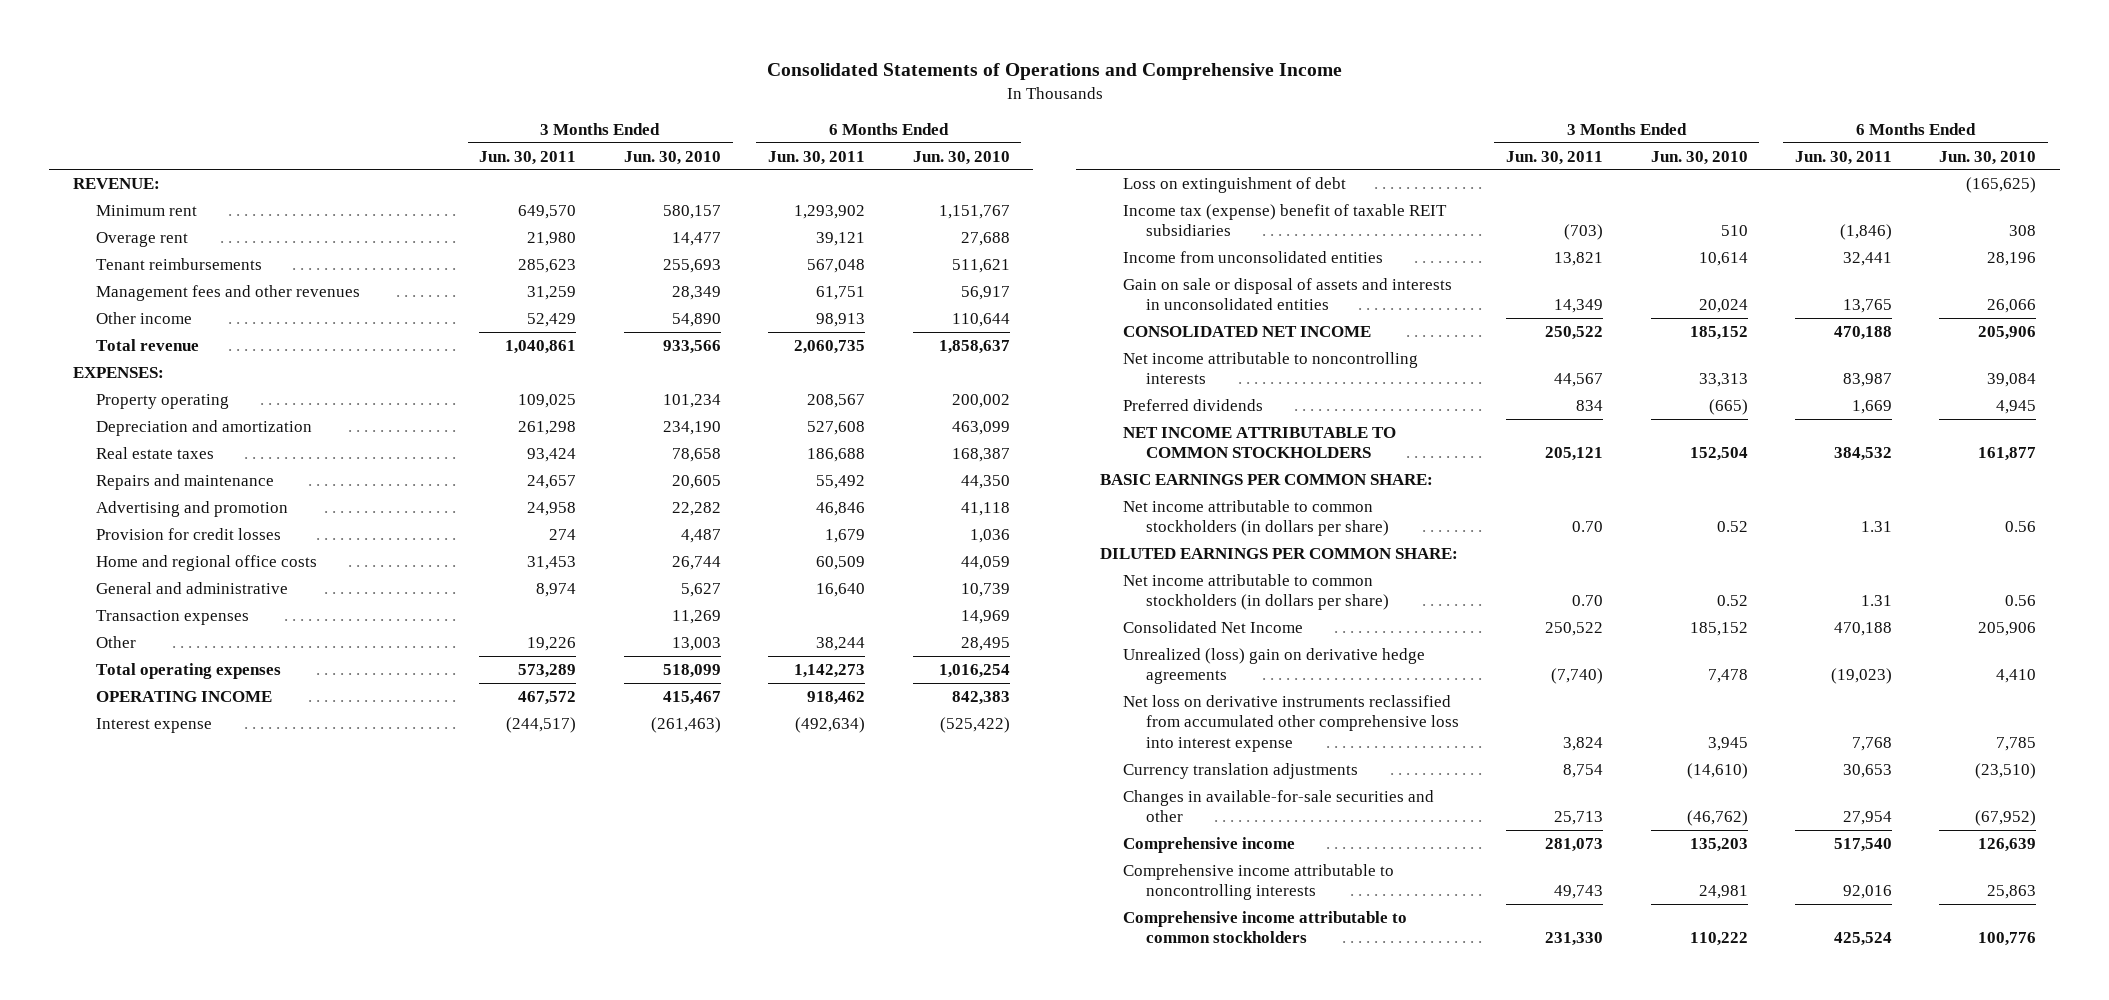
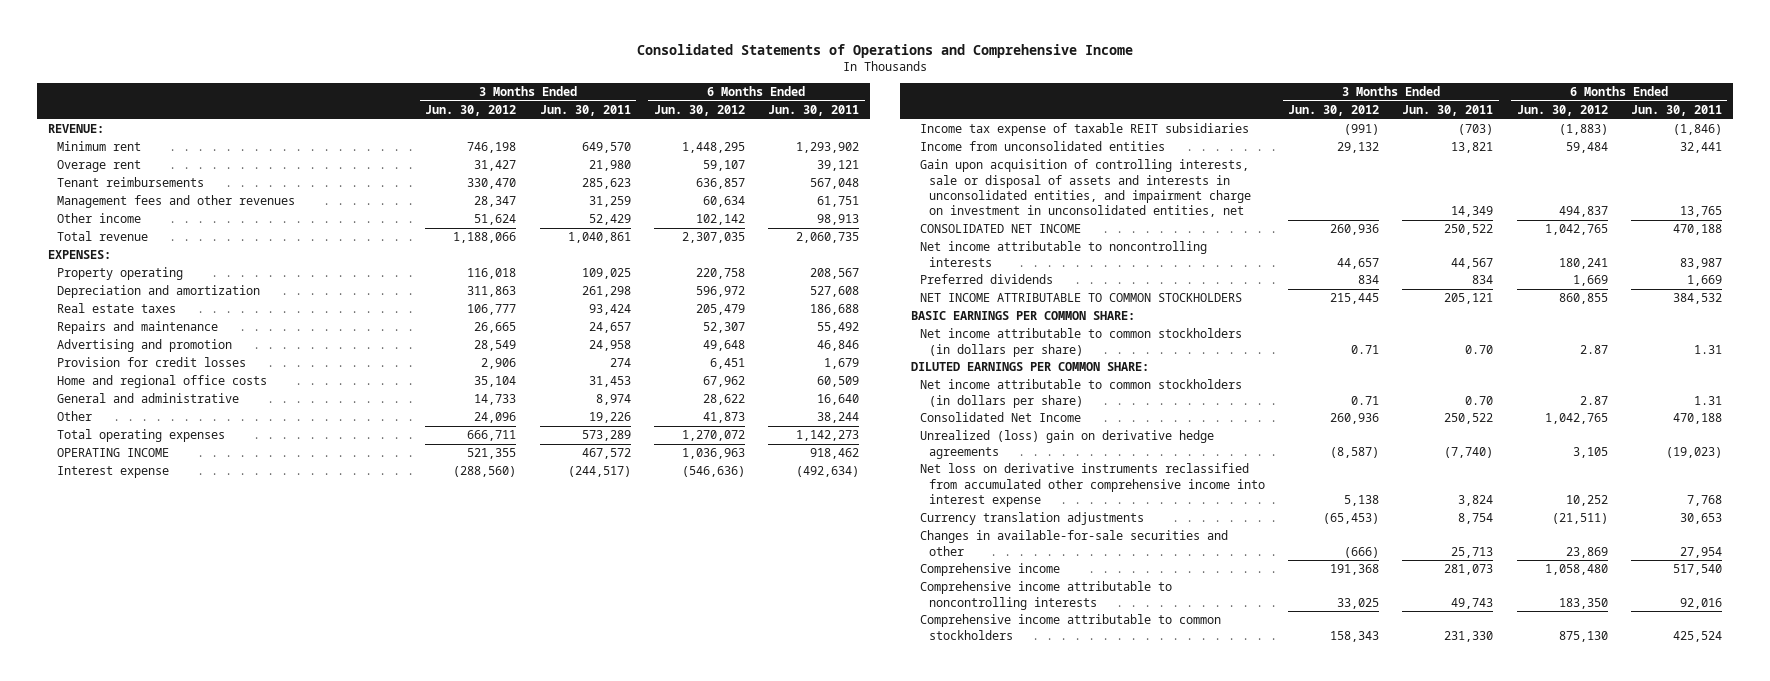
[623,150,721,165] Jun. 30, 2010 -> none
[912,150,1010,165] Jun. 30, 2010 -> none
none -> [425,105,517,117] Jun. 30, 2012
none -> [653,105,745,117] Jun. 30, 2012
[96,609,250,625] Transaction expenses -> none
[1122,176,1346,193] Loss on extinguishment of debt -> none
[1122,203,1447,237] Income tax (expense) benefit of taxable REIT subsidiaries -> [920,123,1250,137] Income tax expense of taxable REIT subsidiaries
[1122,277,1452,311] Gain on sale or disposal of assets and interests in unconsolidated entities -> [920,159,1252,217] Gain upon acquisition of controlling interests, sale or disposal of assets and interests in unconsolidated entities, and impairment charge on investment in unconsolidated entities, net
[1122,694,1459,752] Net loss on derivative instruments reclassified from accumulated other comprehensive loss into interest expense -> [920,463,1266,507] Net loss on derivative instruments reclassified from accumulated other comprehensive income into interest expense

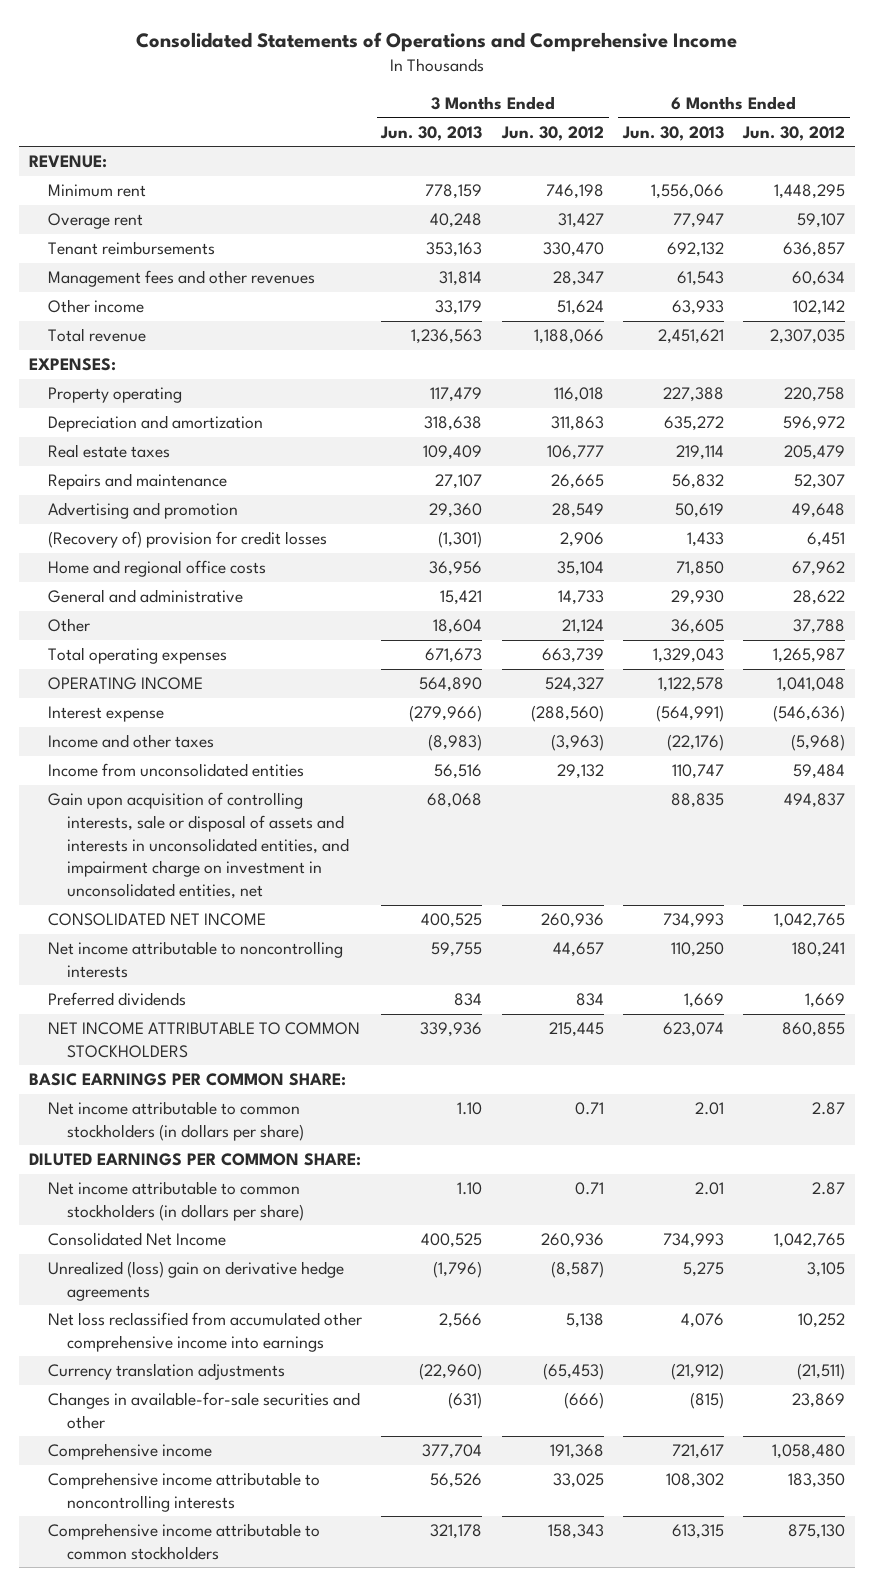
[539,105,631,117] Jun. 30, 2011 -> none
[767,105,859,117] Jun. 30, 2011 -> none
none -> [380,125,483,141] Jun. 30, 2013
none -> [621,125,724,141] Jun. 30, 2013
[57,357,247,368] Provision for credit losses -> [48,531,328,549] (Recovery of) provision for credit losses
[474,412,517,424] 24,096 -> [561,619,604,635] 21,124
[702,412,745,424] 41,873 -> [793,619,846,635] 37,788
[467,430,517,442] 666,711 -> [541,648,604,664] 663,739
[681,430,745,442] 1,270,072 -> [773,648,846,664] 1,265,987
[467,448,517,460] 521,355 -> [544,677,604,693] 524,327
[681,448,745,460] 1,036,963 -> [777,677,846,693] 1,041,048
[920,123,1250,137] Income tax expense of taxable REIT subsidiaries -> [48,734,215,749] Income and other taxes
[1344,124,1380,136] (991) -> [550,734,604,752] (3,963)
[1558,124,1608,136] (1,883) -> [791,734,846,752] (5,968)
[920,463,1266,507] Net loss on derivative instruments reclassified from accumulated other comprehensive income into interest expense -> [48,1312,363,1352] Net loss reclassified from accumulated other comprehensive income into earnings

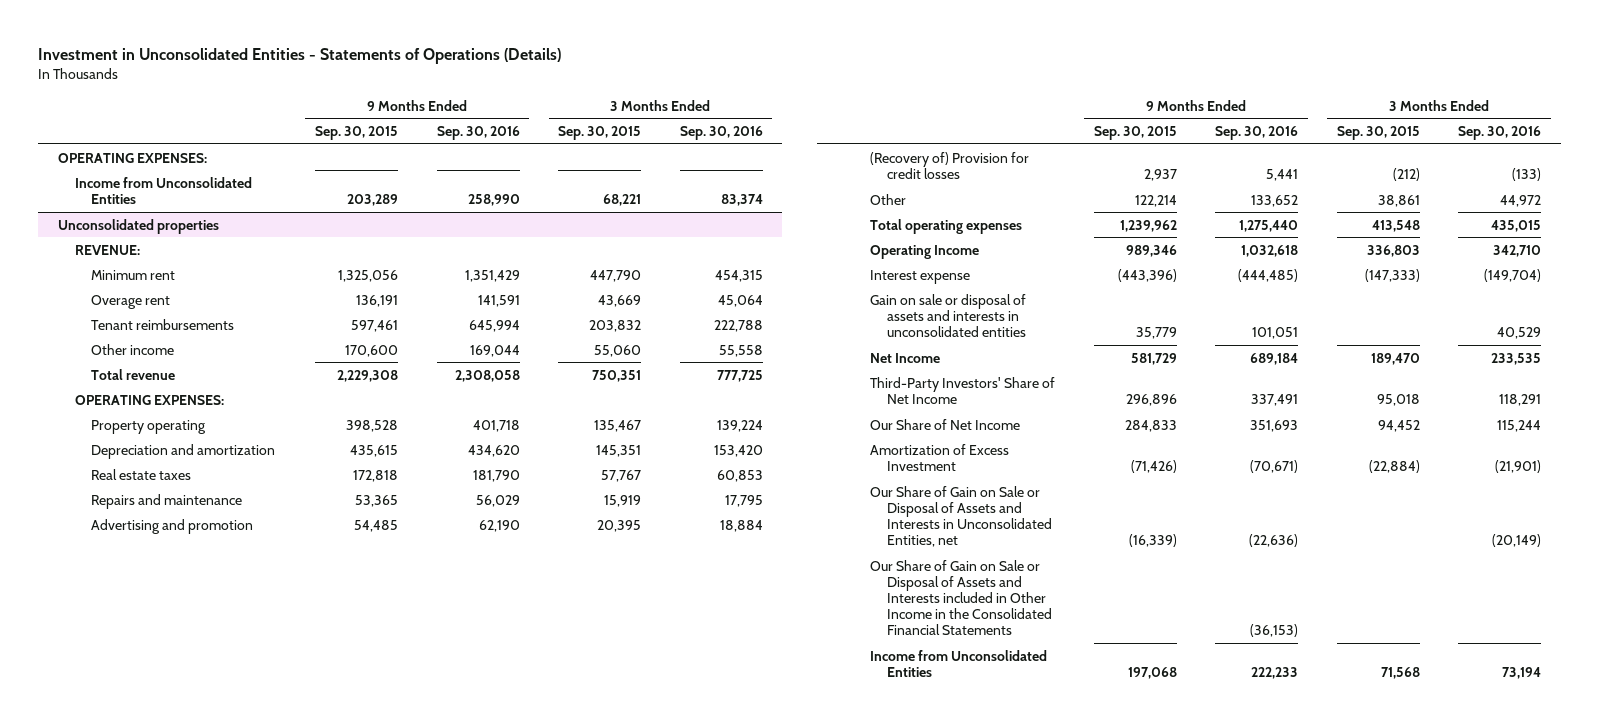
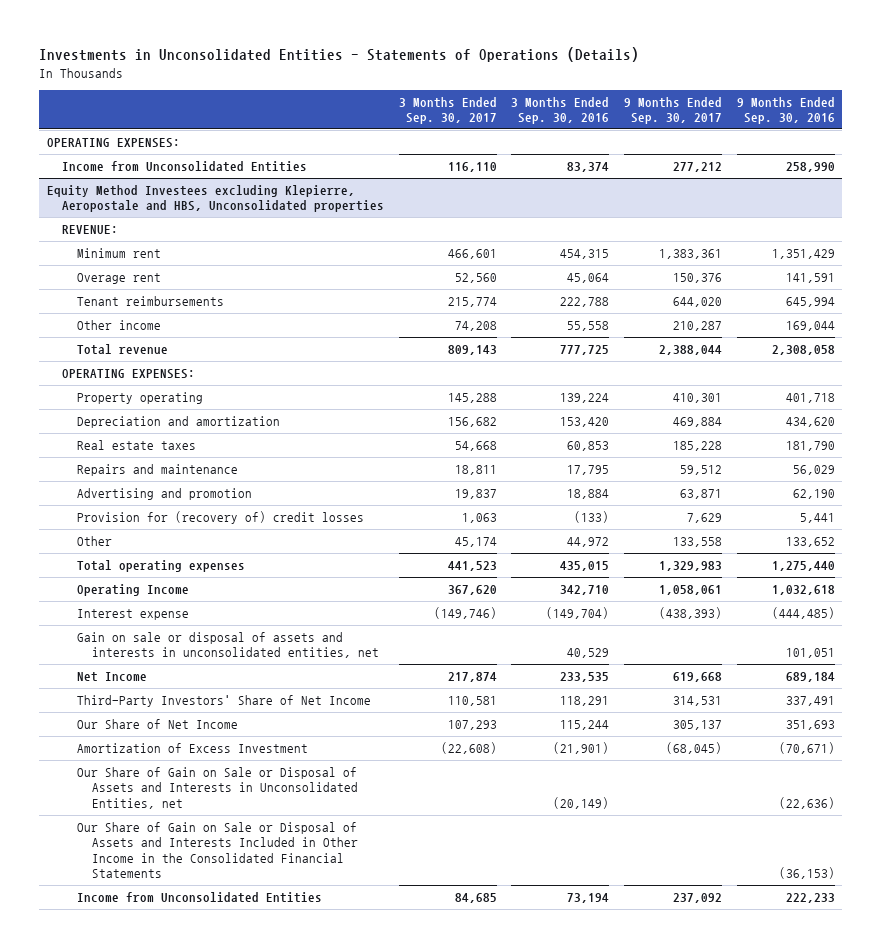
[38,48,562,65] Investment in Unconsolidated Entities - Statements of Operations (Details) -> [39,47,640,63] Investments in Unconsolidated Entities - Statements of Operations (Details)
[314,126,398,141] Sep. 30, 2015 -> none
[558,126,642,141] Sep. 30, 2015 -> none
none -> [398,96,497,125] 3 Months Ended Sep. 30, 2017
none -> [624,96,723,125] 9 Months Ended Sep. 30, 2017
[57,218,219,234] Unconsolidated properties -> none
none -> [46,185,384,213] Equity Method Investees excluding Klepierre, Aeropostale and HBS, Unconsolidated properties
[869,151,1029,179] (Recovery of) Provision for credit losses -> [76,511,364,525] Provision for (recovery of) credit losses
[869,293,1026,337] Gain on sale or disposal of assets and interests in unconsolidated entities -> [76,632,379,659] Gain on sale or disposal of assets and interests in unconsolidated entities, net
[869,559,1052,636] Our Share of Gain on Sale or Disposal of Assets and Interests included in Other Income in the Consolidated Financial Statements -> [76,822,358,879] Our Share of Gain on Sale or Disposal of Assets and Interests Included in Other Income in the Consolidated Financial Statements

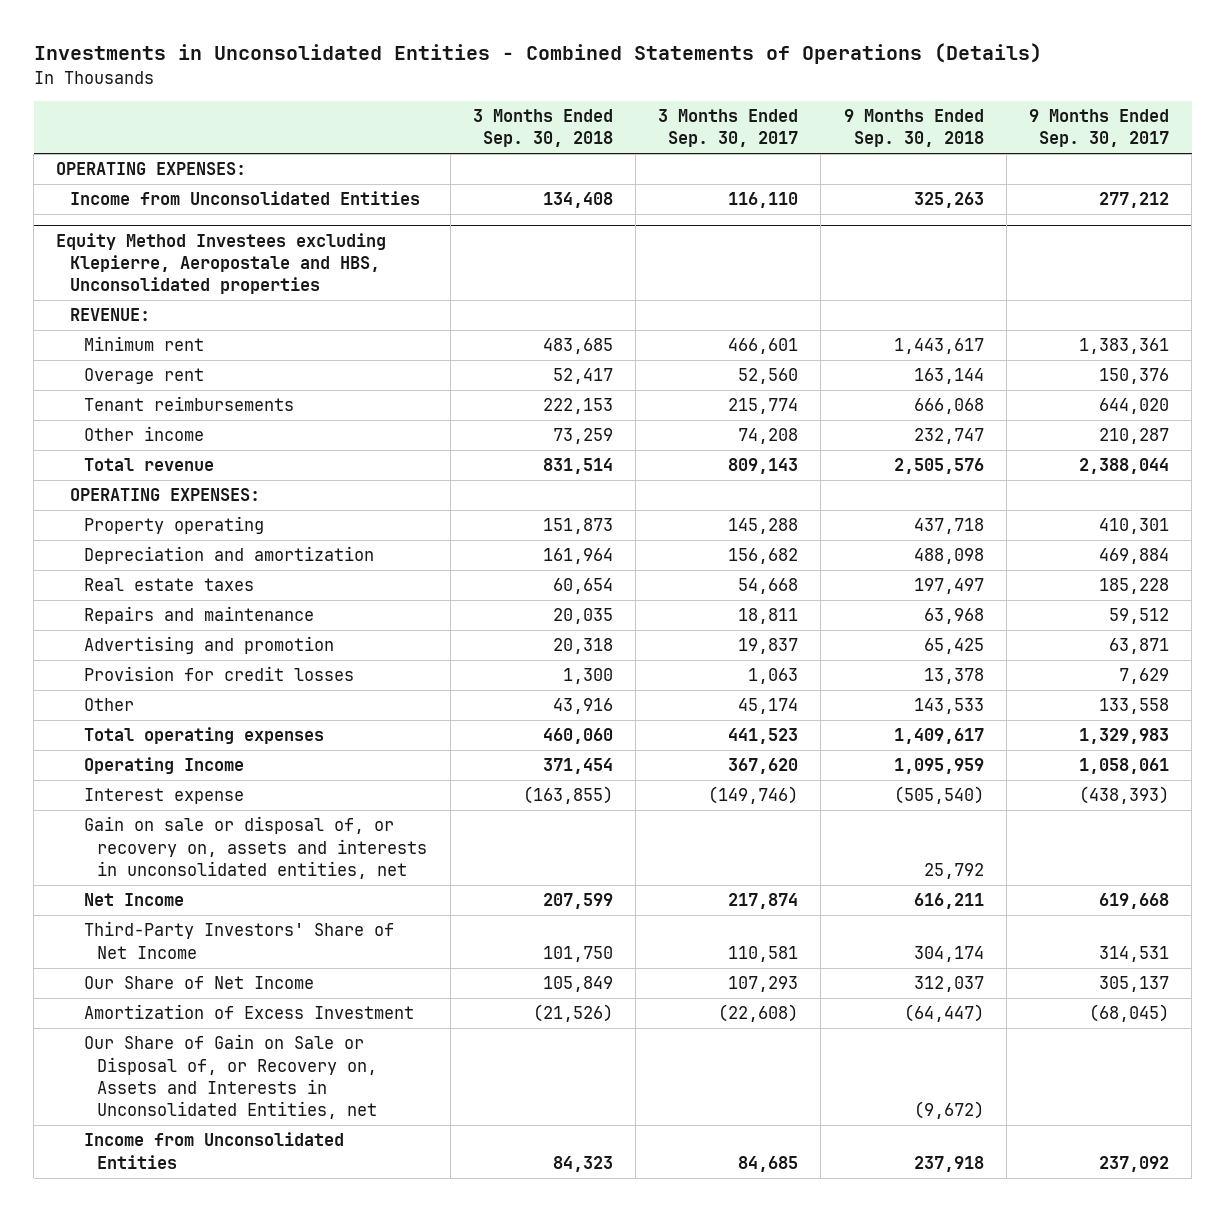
[39,47,640,63] Investments in Unconsolidated Entities - Statements of Operations (Details) -> [33,43,1042,65] Investments in Unconsolidated Entities - Combined Statements of Operations (Details)
[511,96,610,125] 3 Months Ended Sep. 30, 2016 -> none
[736,96,835,125] 9 Months Ended Sep. 30, 2016 -> none
none -> [472,109,613,148] 3 Months Ended Sep. 30, 2018
none -> [843,109,984,148] 9 Months Ended Sep. 30, 2018
[76,511,364,525] Provision for (recovery of) credit losses -> [83,666,354,682] Provision for credit losses
[76,632,379,659] Gain on sale or disposal of assets and interests in unconsolidated entities, net -> [83,816,428,879] Gain on sale or disposal of, or recovery on, assets and interests in unconsolidated entities, net
[76,822,358,879] Our Share of Gain on Sale or Disposal of Assets and Interests Included in Other Income in the Consolidated Financial Statements -> none
[76,767,358,809] Our Share of Gain on Sale or Disposal of Assets and Interests in Unconsolidated Entities, net -> [83,1034,378,1119] Our Share of Gain on Sale or Disposal of, or Recovery on, Assets and Interests in Unconsolidated Entities, net

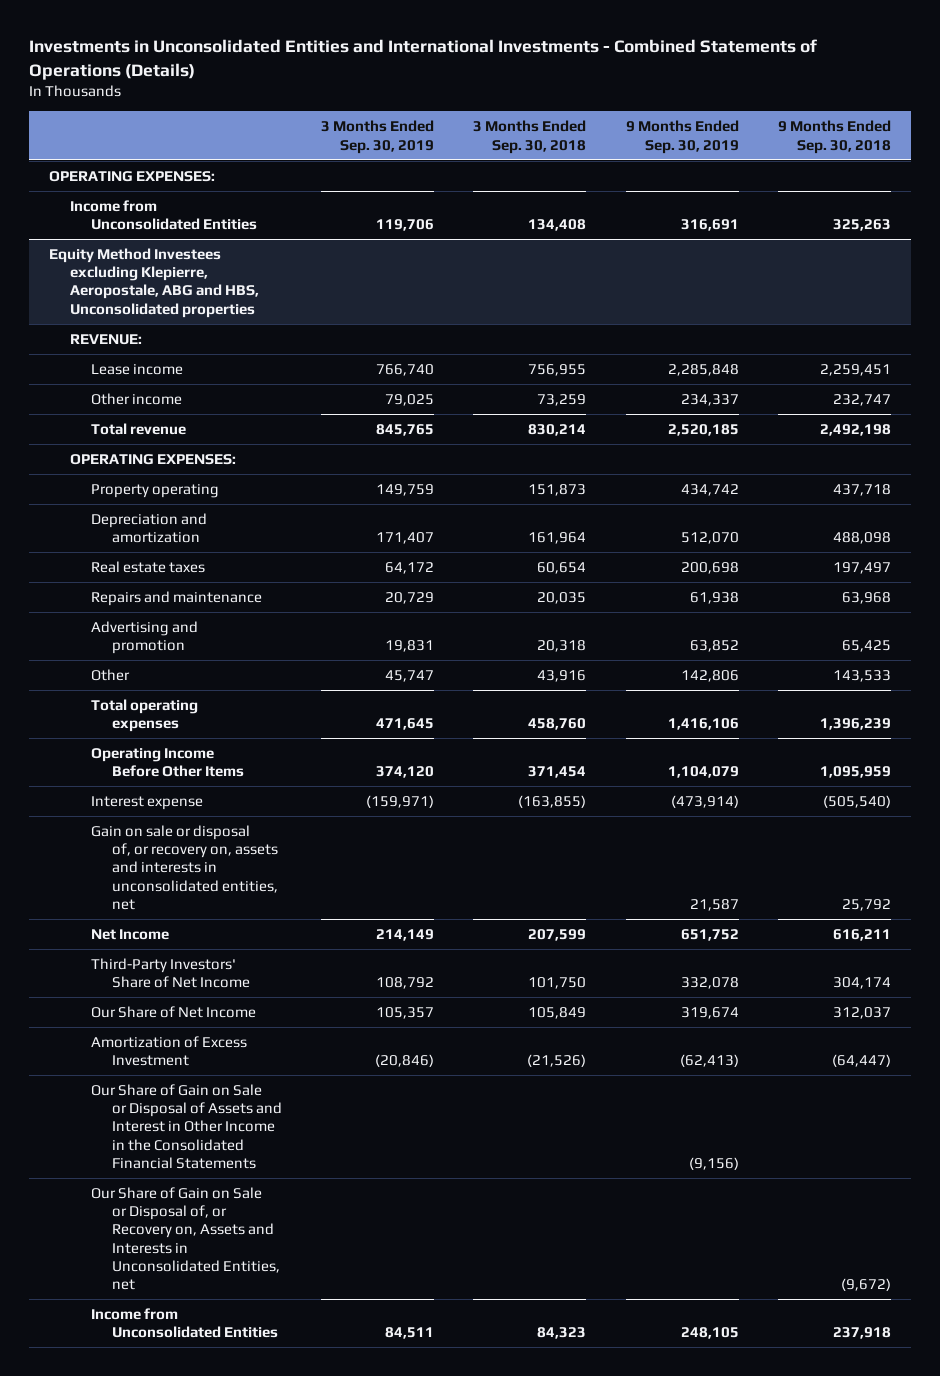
[33,43,1042,65] Investments in Unconsolidated Entities - Combined Statements of Operations (Details) -> [28,39,817,80] Investments in Unconsolidated Entities and International Investments - Combined Statements of Operations (Details)
[658,109,799,148] 3 Months Ended Sep. 30, 2017 -> none
[1029,109,1170,148] 9 Months Ended Sep. 30, 2017 -> none
none -> [321,120,435,154] 3 Months Ended Sep. 30, 2019
none -> [625,120,739,154] 9 Months Ended Sep. 30, 2019
[56,232,387,294] Equity Method Investees excluding Klepierre, Aeropostale and HBS, Unconsolidated properties -> [48,247,259,318] Equity Method Investees excluding Klepierre, Aeropostale, ABG and HBS, Unconsolidated properties
[83,336,204,352] Minimum rent -> none
[83,368,204,385] Overage rent -> none
[83,396,294,412] Tenant reimbursements -> none
none -> [90,363,183,375] Lease income
[542,458,613,475] 831,514 -> [528,423,587,436] 830,214
[893,458,984,475] 2,505,576 -> [820,423,892,436] 2,492,198
[83,666,354,682] Provision for credit losses -> none
[542,728,613,745] 460,060 -> [528,718,587,731] 458,760
[893,728,984,745] 1,409,617 -> [820,718,892,731] 1,396,239
[83,757,244,775] Operating Income -> [90,747,244,778] Operating Income Before Other Items
none -> [90,1083,282,1169] Our Share of Gain on Sale or Disposal of Assets and Interest in Other Income in the Consolidated Financial Statements

